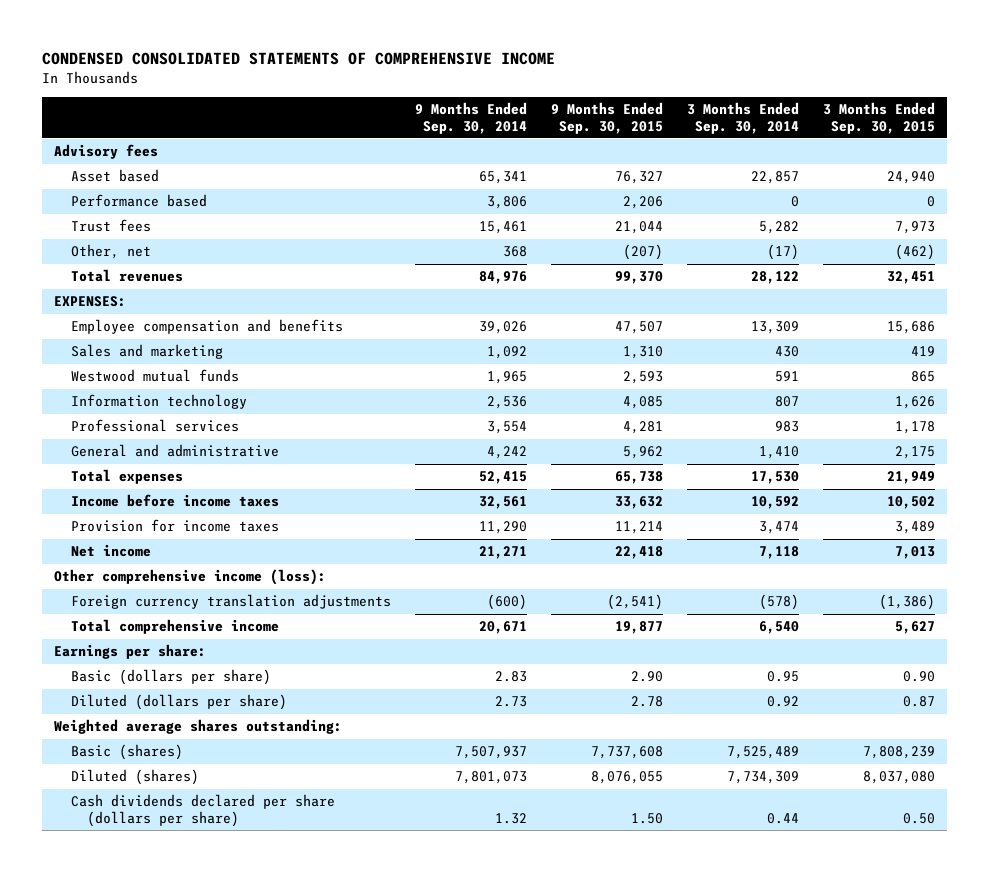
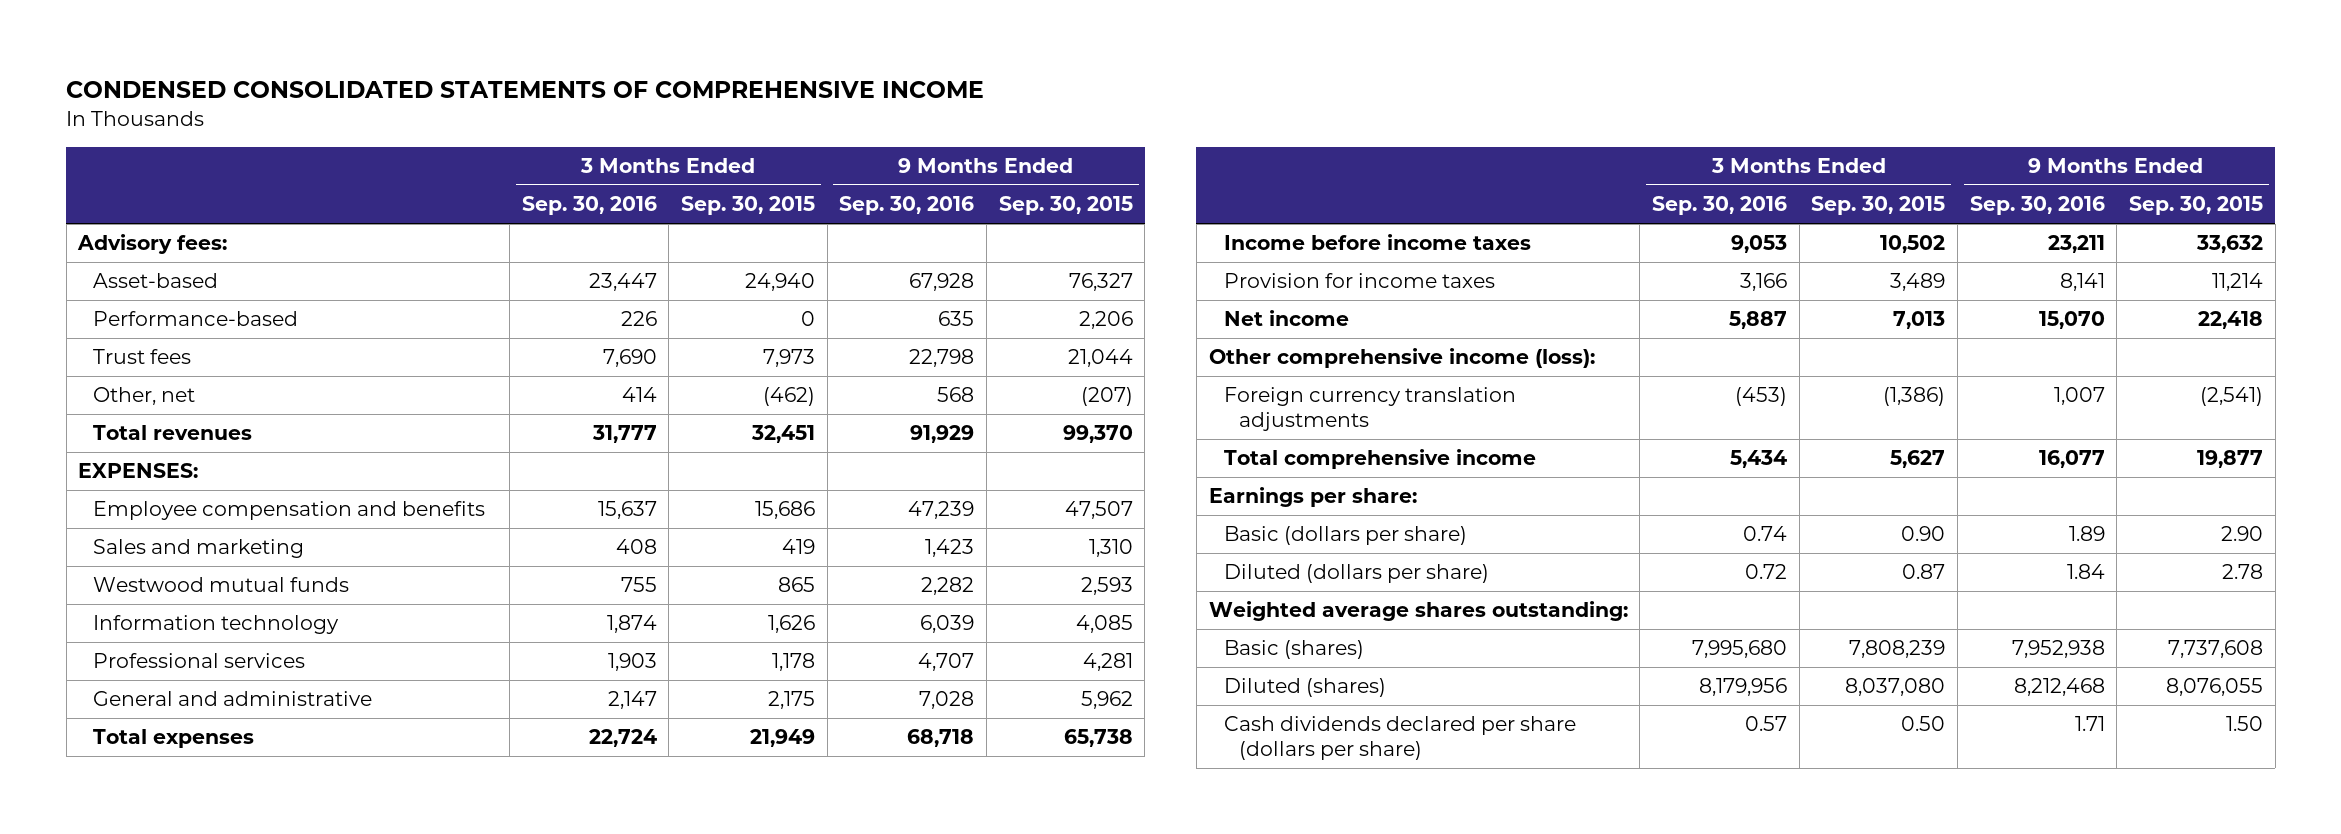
[414,101,527,134] 9 Months Ended Sep. 30, 2014 -> none
[686,101,799,134] 3 Months Ended Sep. 30, 2014 -> none
none -> [521,196,657,216] Sep. 30, 2016
none -> [839,196,975,216] Sep. 30, 2016
[54,144,159,160] Advisory fees -> [77,234,228,255] Advisory fees:
[70,169,159,183] Asset based -> [93,273,219,289] Asset-based
[70,194,207,208] Performance based -> [93,311,299,327] Performance-based

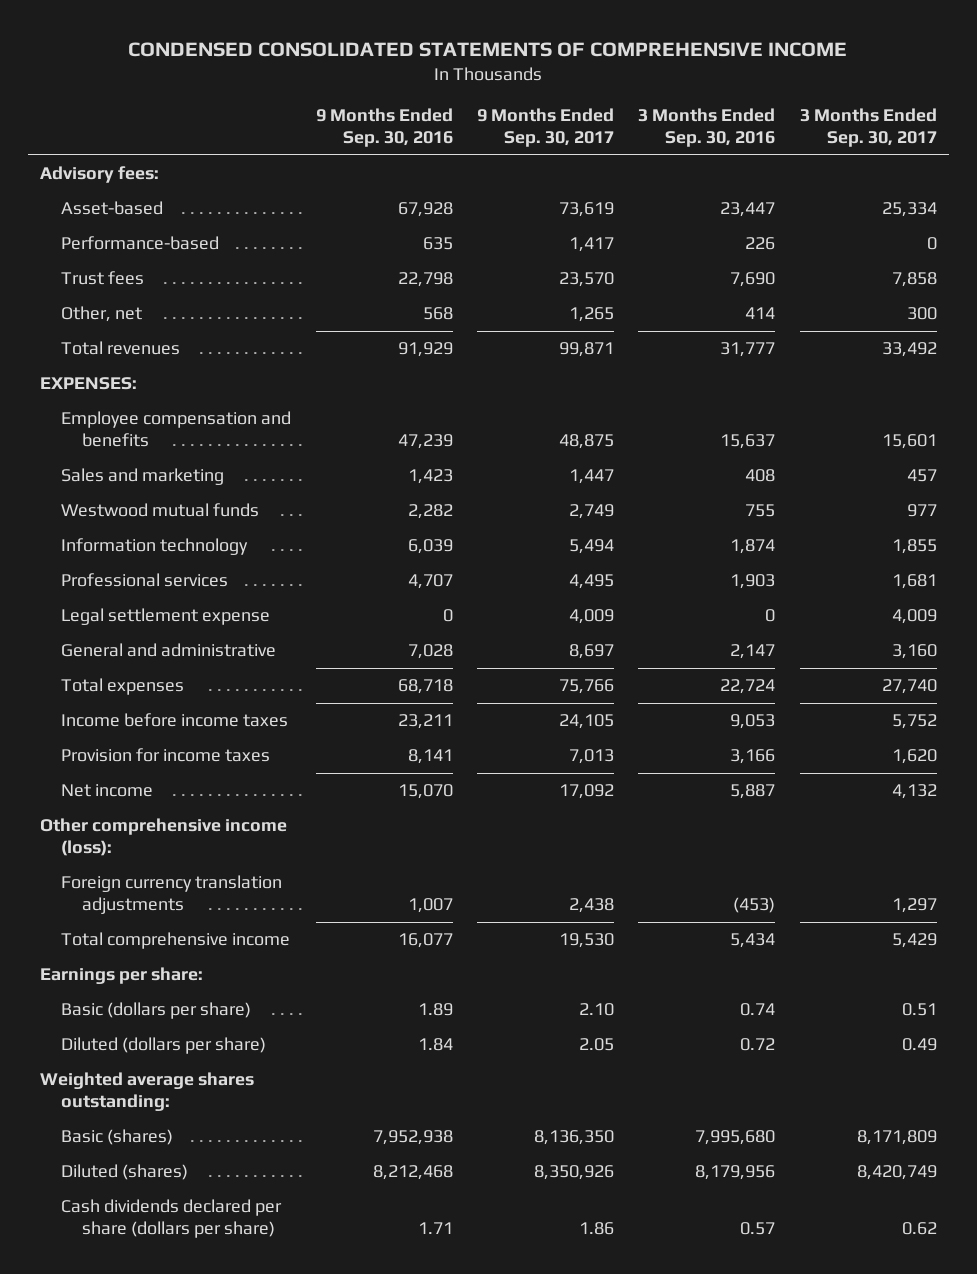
[681,196,816,216] Sep. 30, 2015 -> none
[998,196,1133,216] Sep. 30, 2015 -> none
none -> [476,108,614,148] 9 Months Ended Sep. 30, 2017
none -> [799,108,937,148] 3 Months Ended Sep. 30, 2017
none -> [61,608,271,626] Legal settlement expense

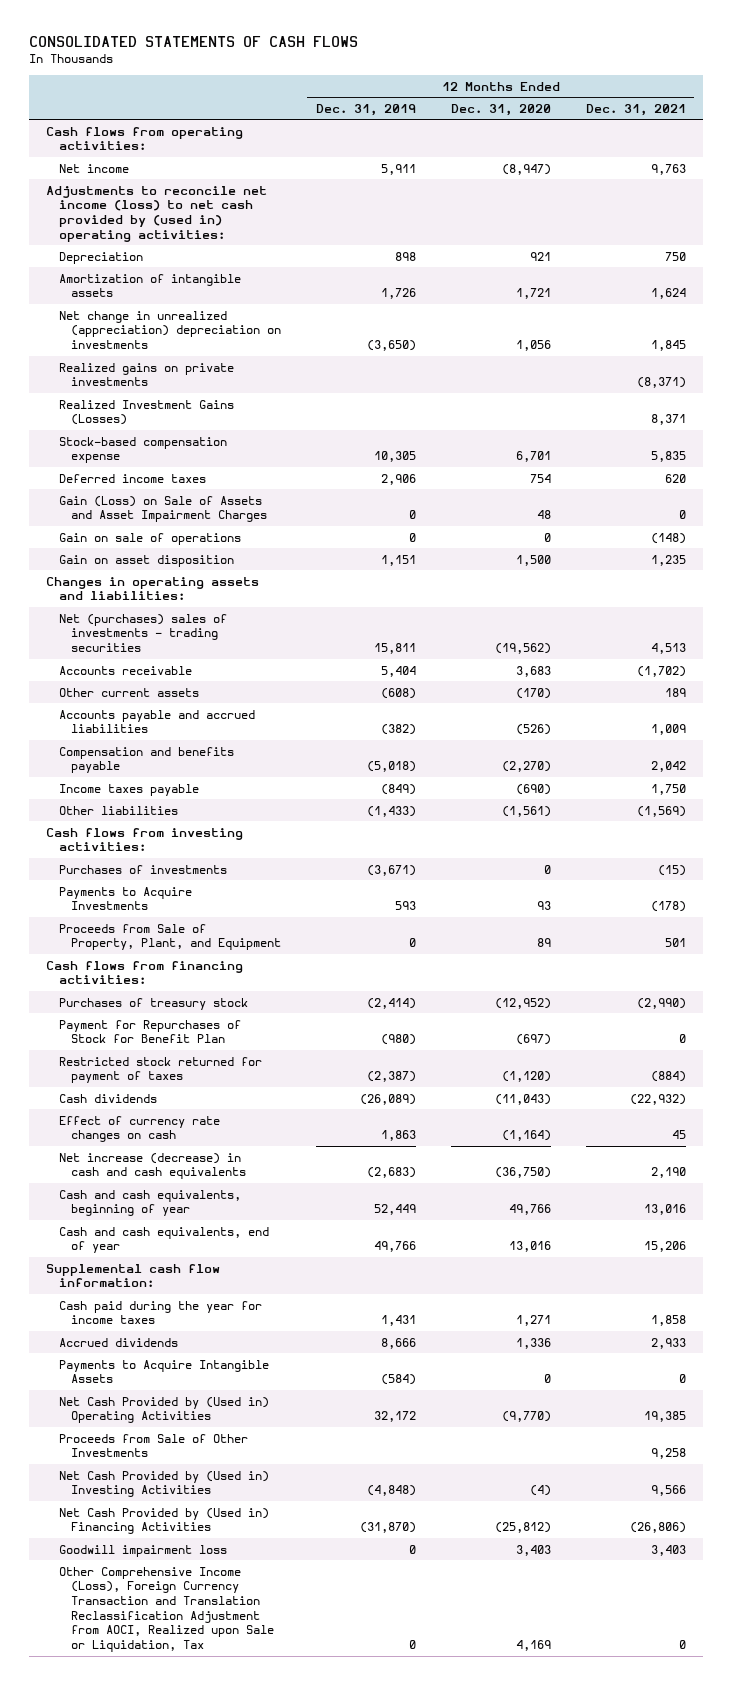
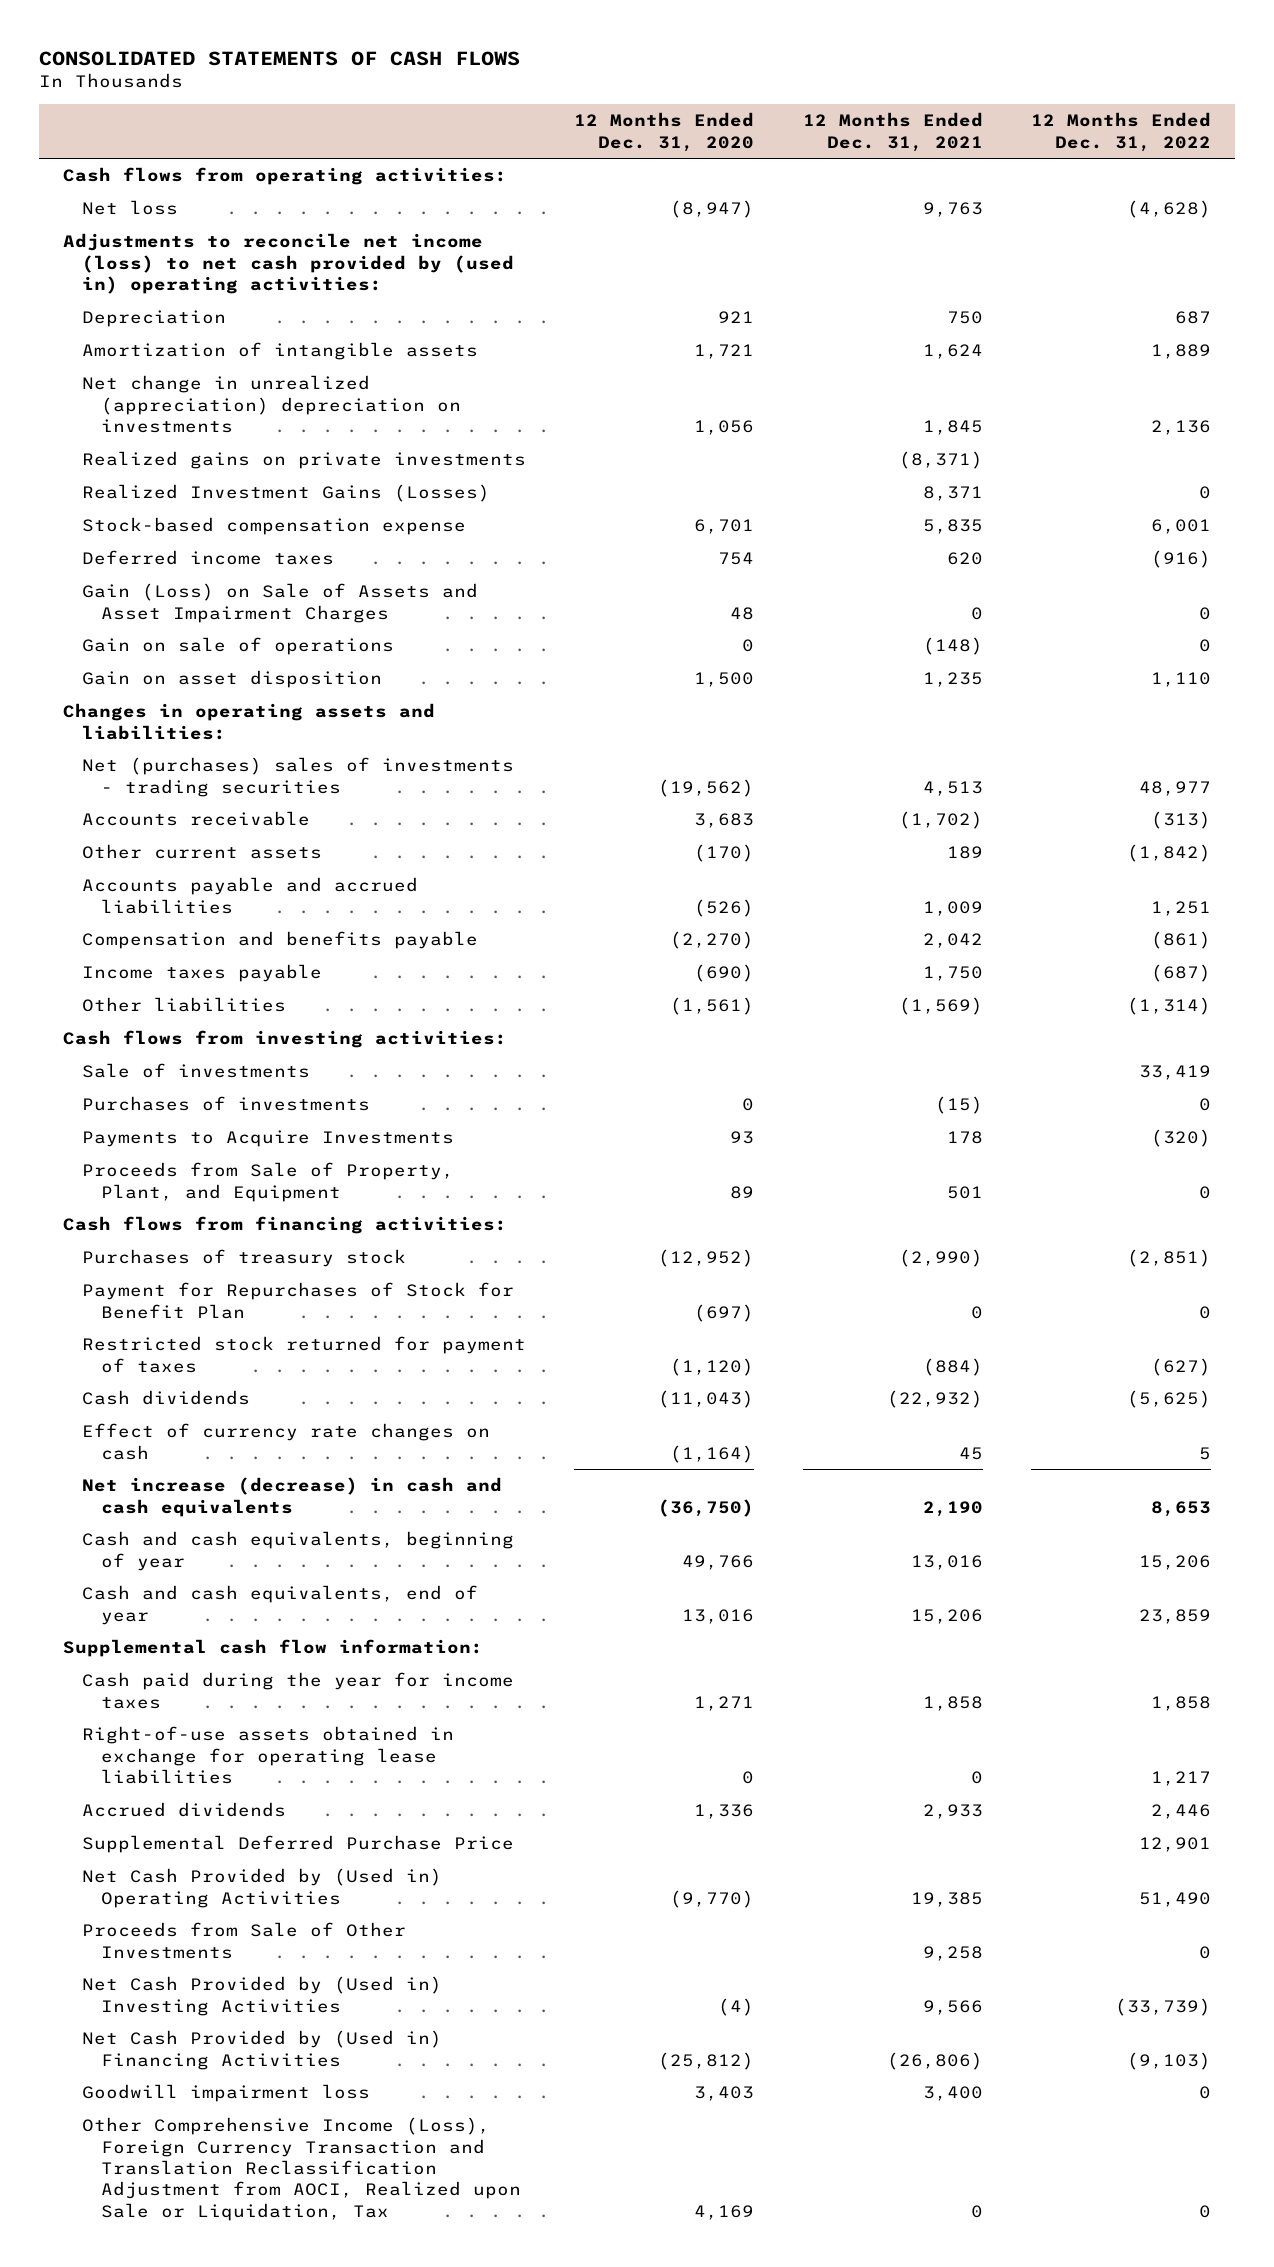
[316,103,417,116] Dec. 31, 2019 -> none
none -> [1030,112,1211,152] 12 Months Ended Dec. 31, 2022
[58,163,129,173] Net income -> [82,200,179,216] Net loss
none -> [82,1063,311,1079] Sale of investments
[650,901,686,913] (178) -> [946,1131,983,1145] 178
none -> [82,1726,455,1785] Right-of-use assets obtained in exchange for operating lease liabilities
[58,1359,269,1384] Payments to Acquire Intangible Assets -> none
none -> [82,1835,515,1854] Supplemental Deferred Purchase Price
[650,1544,686,1556] 3,403 -> [922,2086,983,2102] 3,400

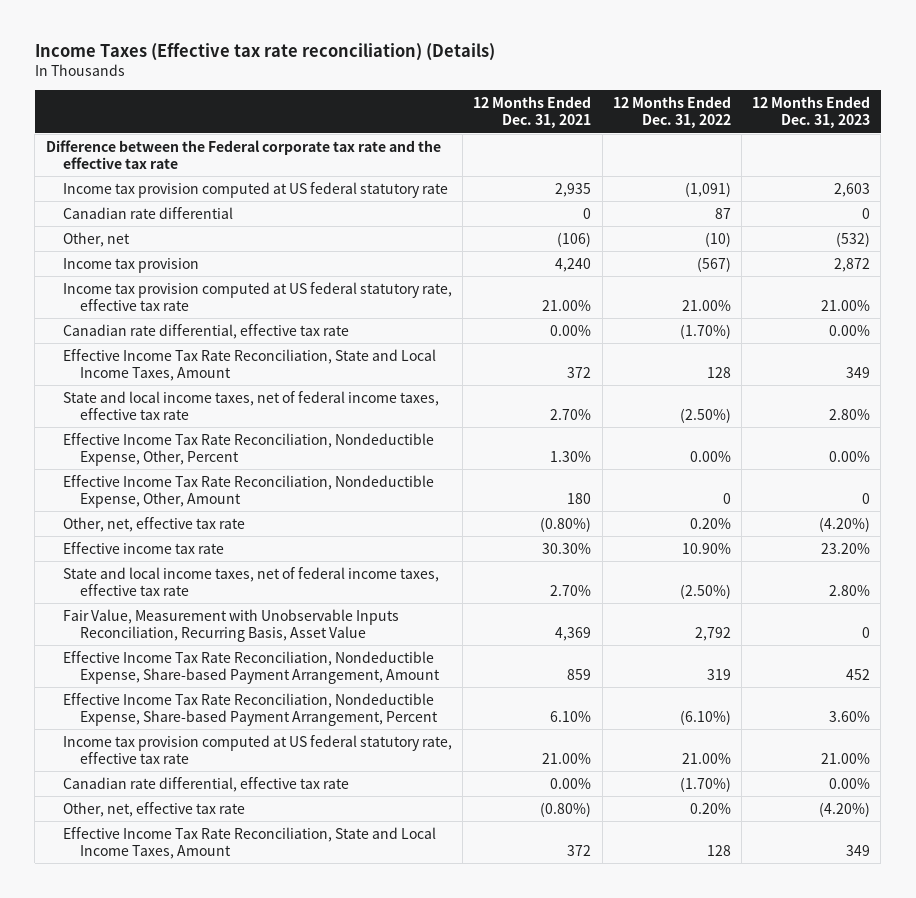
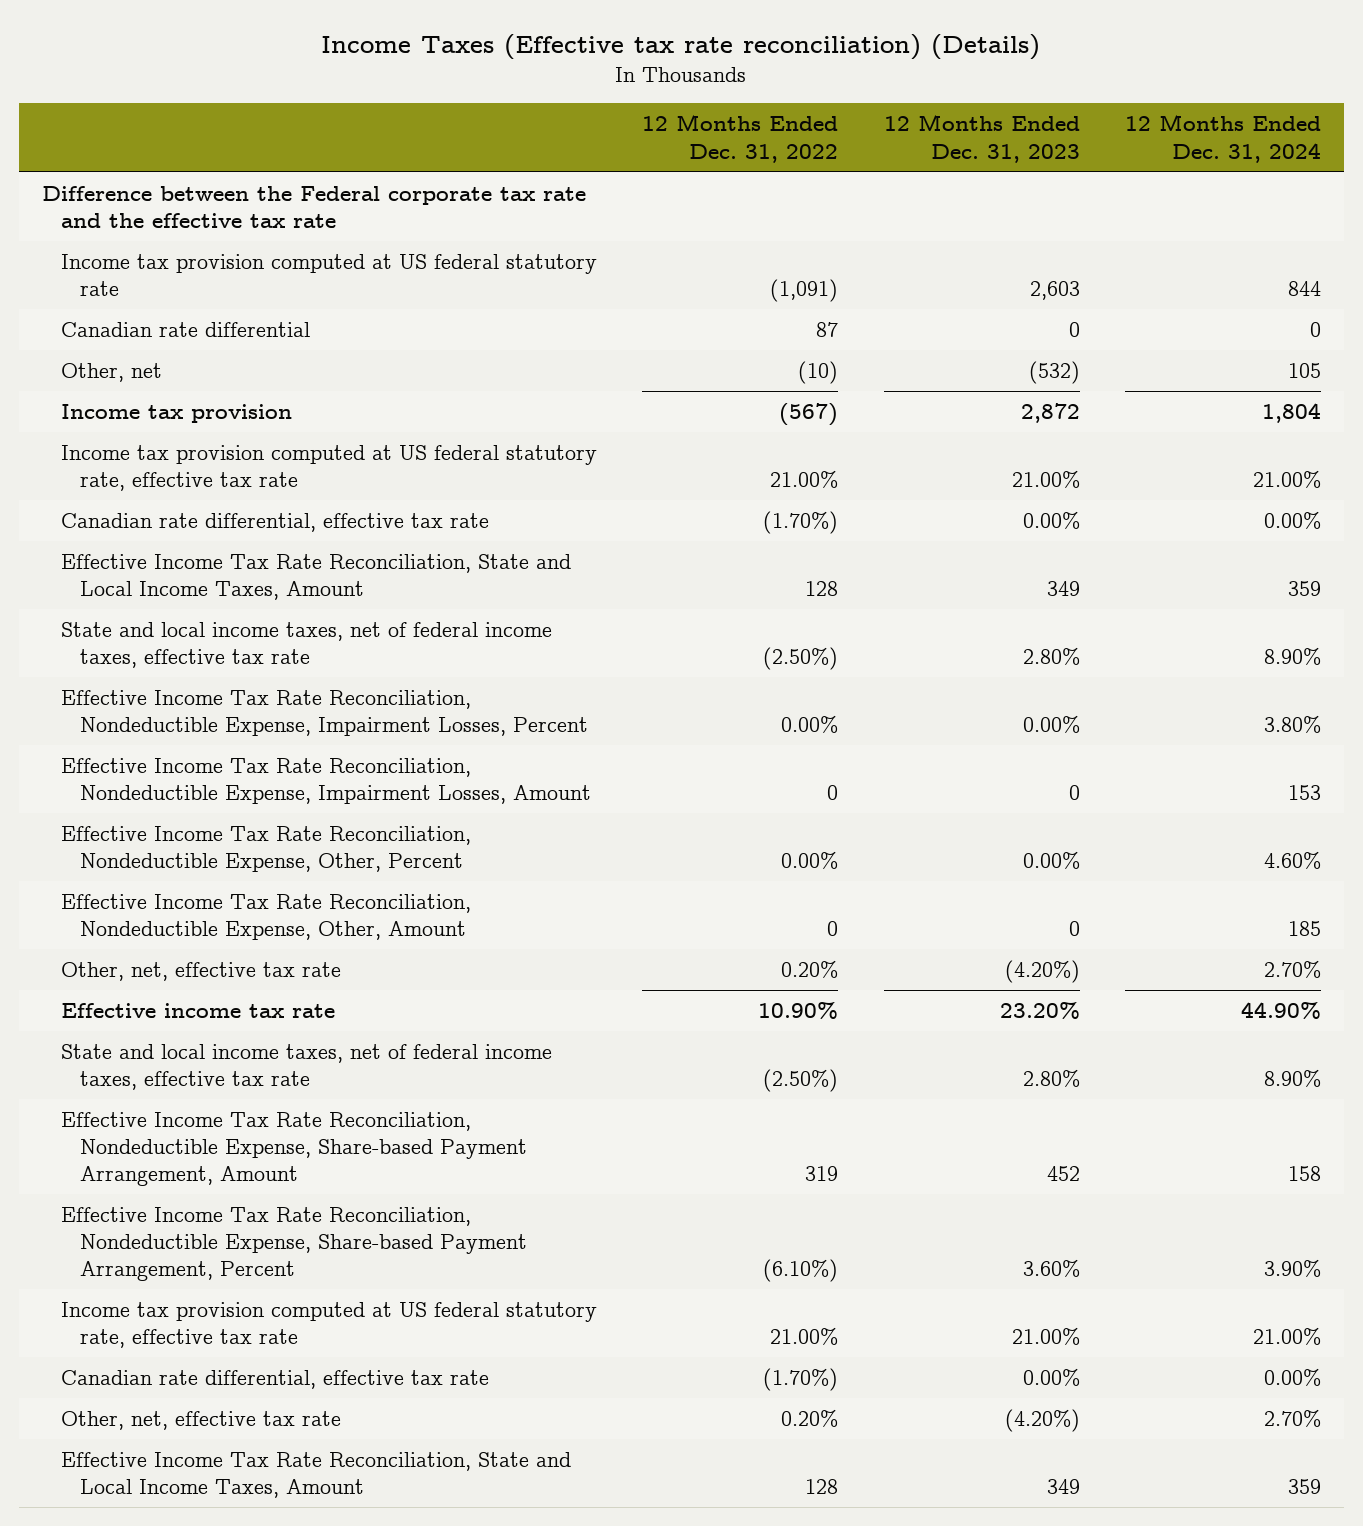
[473,96,592,129] 12 Months Ended Dec. 31, 2021 -> none
none -> [1125,114,1322,163] 12 Months Ended Dec. 31, 2024
none -> [60,689,589,737] Effective Income Tax Rate Reconciliation, Nondeductible Expense, Impairment Losses, Percent
none -> [60,757,592,805] Effective Income Tax Rate Reconciliation, Nondeductible Expense, Impairment Losses, Amount
[62,608,399,642] Fair Value, Measurement with Unobservable Inputs Reconciliation, Recurring Basis, Asset Value -> none

